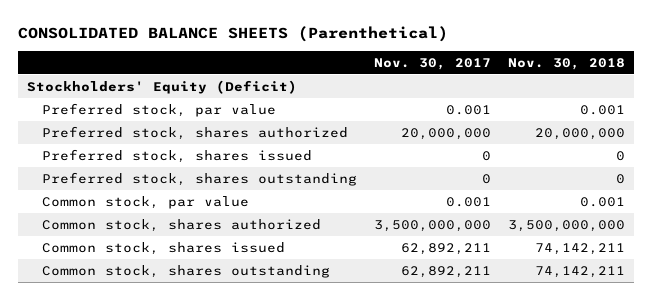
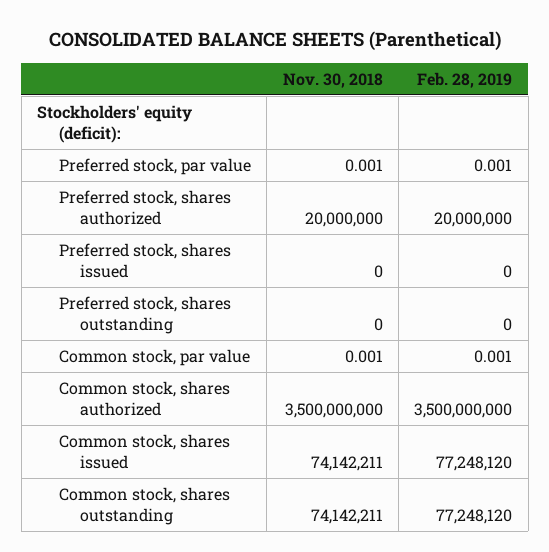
[374,57,492,70] Nov. 30, 2017 -> none
none -> [417,71,513,88] Feb. 28, 2019
[26,79,297,94] Stockholders' Equity (Deficit) -> [37,105,193,143] Stockholders' equity (deficit):

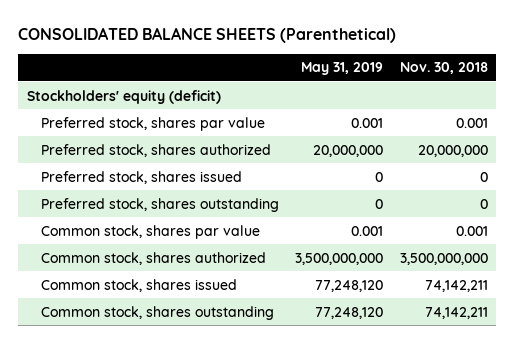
[417,71,513,88] Feb. 28, 2019 -> none
none -> [301,62,384,76] May 31, 2019
[37,105,193,143] Stockholders' equity (deficit): -> [26,89,221,104] Stockholders' equity (deficit)
[58,158,251,176] Preferred stock, par value -> [40,116,265,131] Preferred stock, shares par value
[58,349,250,367] Common stock, par value -> [40,224,260,239] Common stock, shares par value

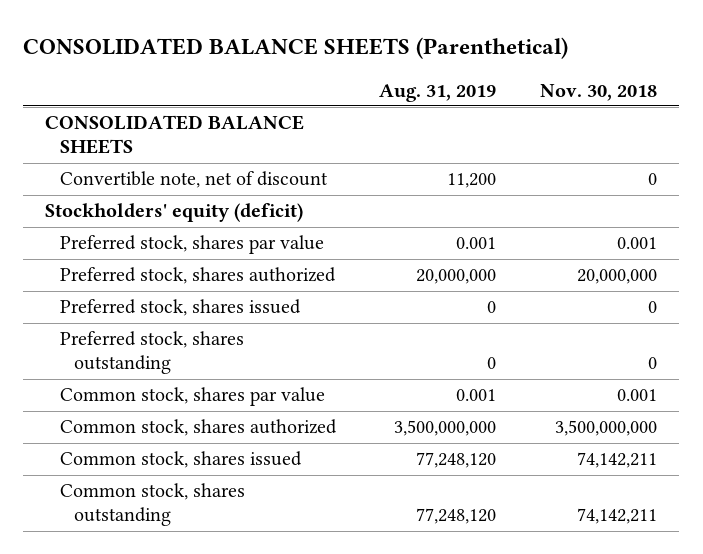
[301,62,384,76] May 31, 2019 -> none
none -> [379,83,497,102] Aug. 31, 2019
none -> [45,115,305,155] CONSOLIDATED BALANCE SHEETS
none -> [59,171,328,189] Convertible note, net of discount

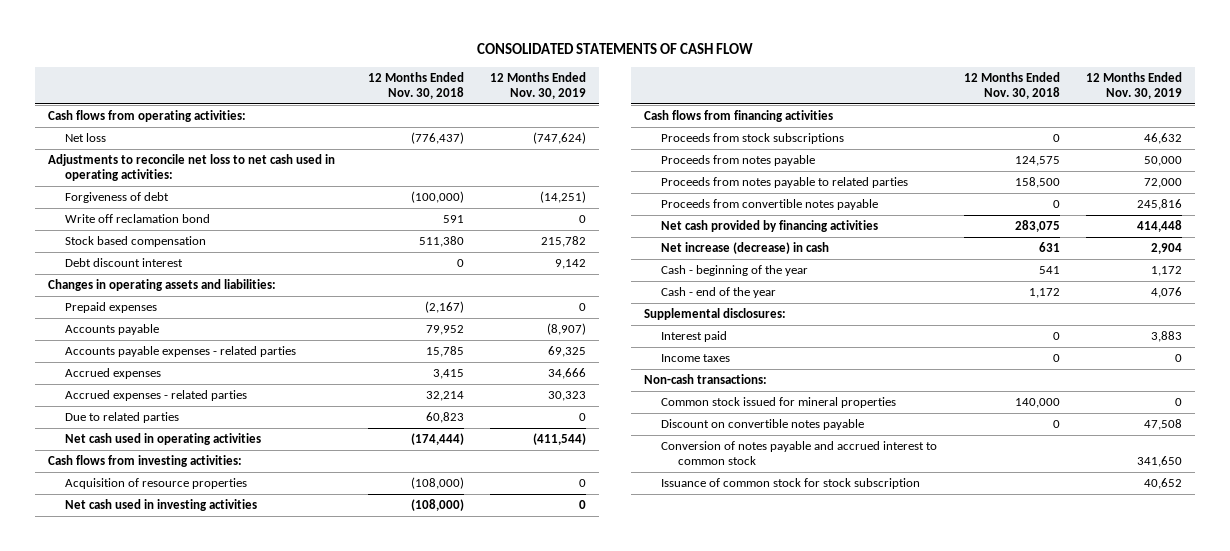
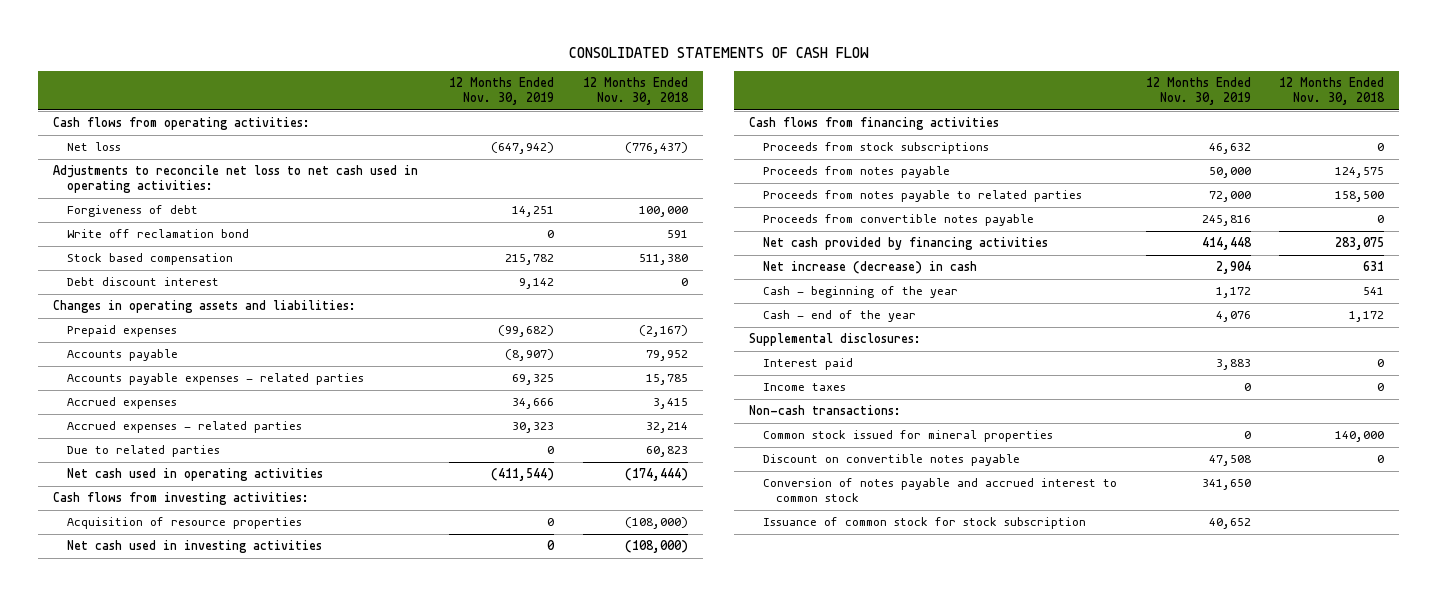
[533,132,587,145] (747,624) -> [491,142,555,155] (647,942)
[410,191,464,204] (100,000) -> [639,206,689,218] 100,000
[540,191,587,204] (14,251) -> [512,206,555,218] 14,251
[579,303,587,312] 0 -> [498,325,555,338] (99,682)

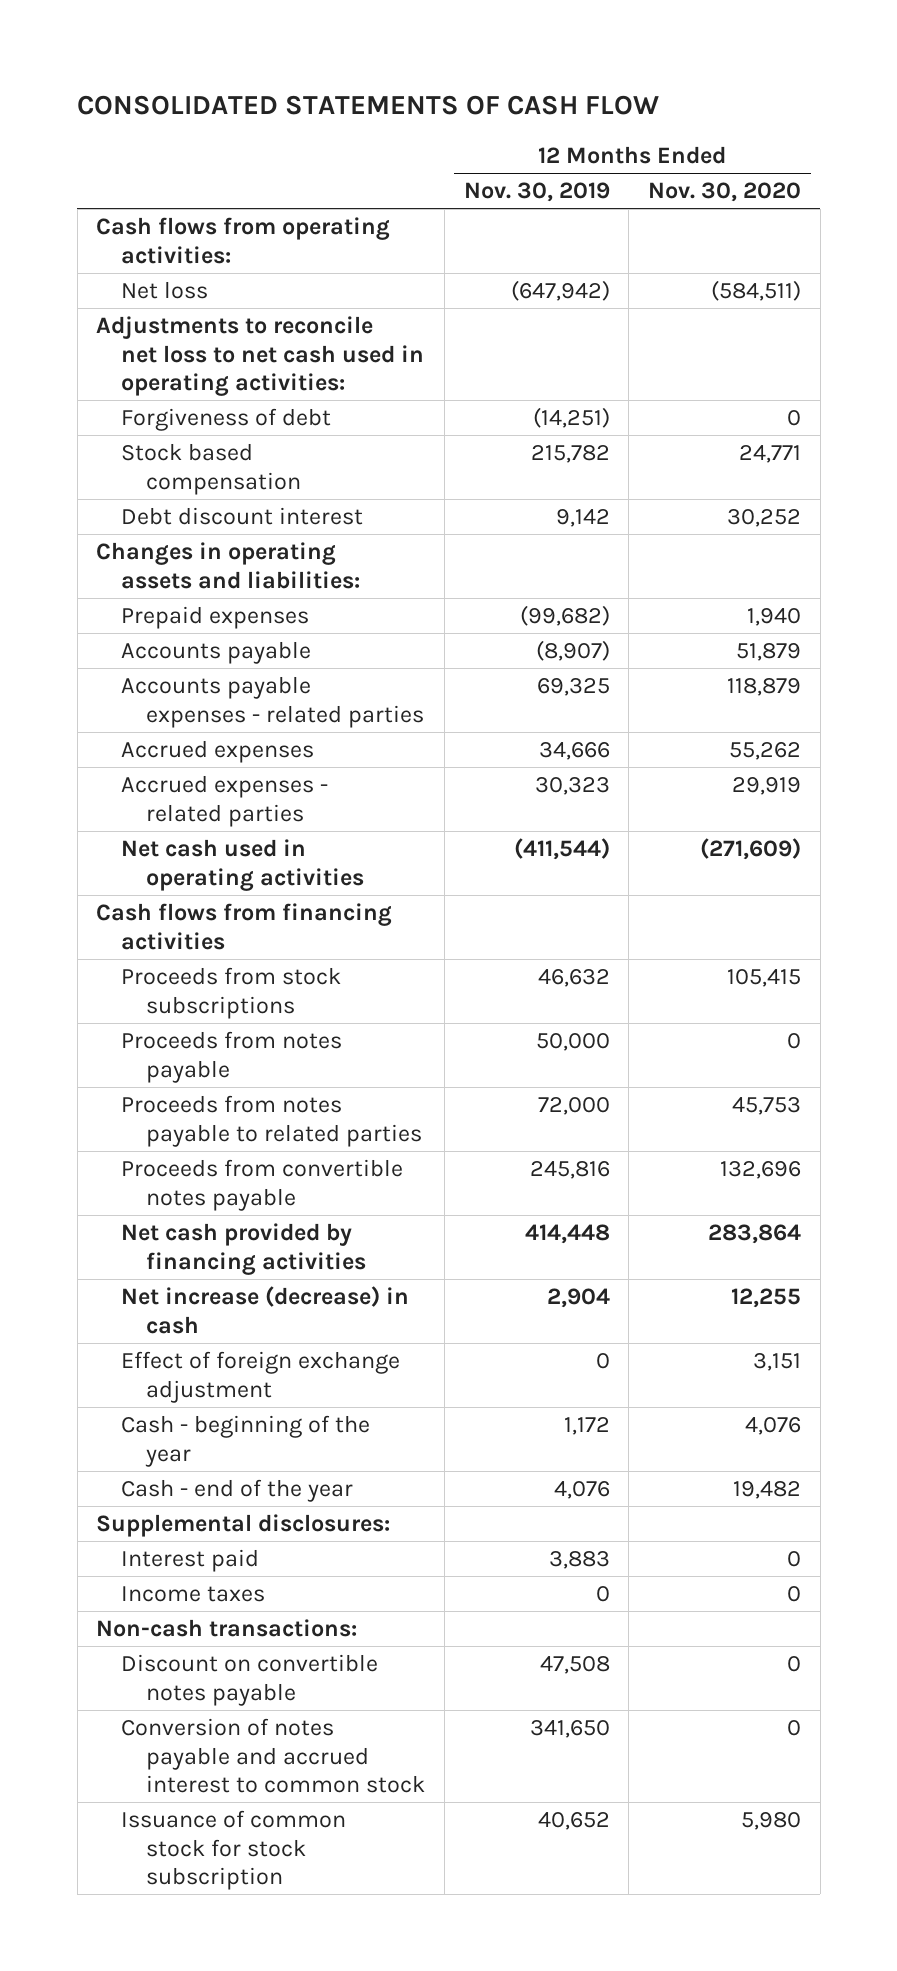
[583,77,690,105] 12 Months Ended Nov. 30, 2018 -> none
none -> [648,182,802,203] Nov. 30, 2020
[66,229,249,239] Write off reclamation bond -> none
[512,206,555,218] 14,251 -> [532,407,610,429] (14,251)
[66,445,220,458] Due to related parties -> none
[52,492,309,506] Cash flows from investing activities: -> none
[66,517,302,530] Acquisition of resource properties -> none
[66,540,322,554] Net cash used in investing activities -> none
none -> [121,1351,401,1403] Effect of foreign exchange adjustment
[762,430,1053,443] Common stock issued for mineral properties -> none

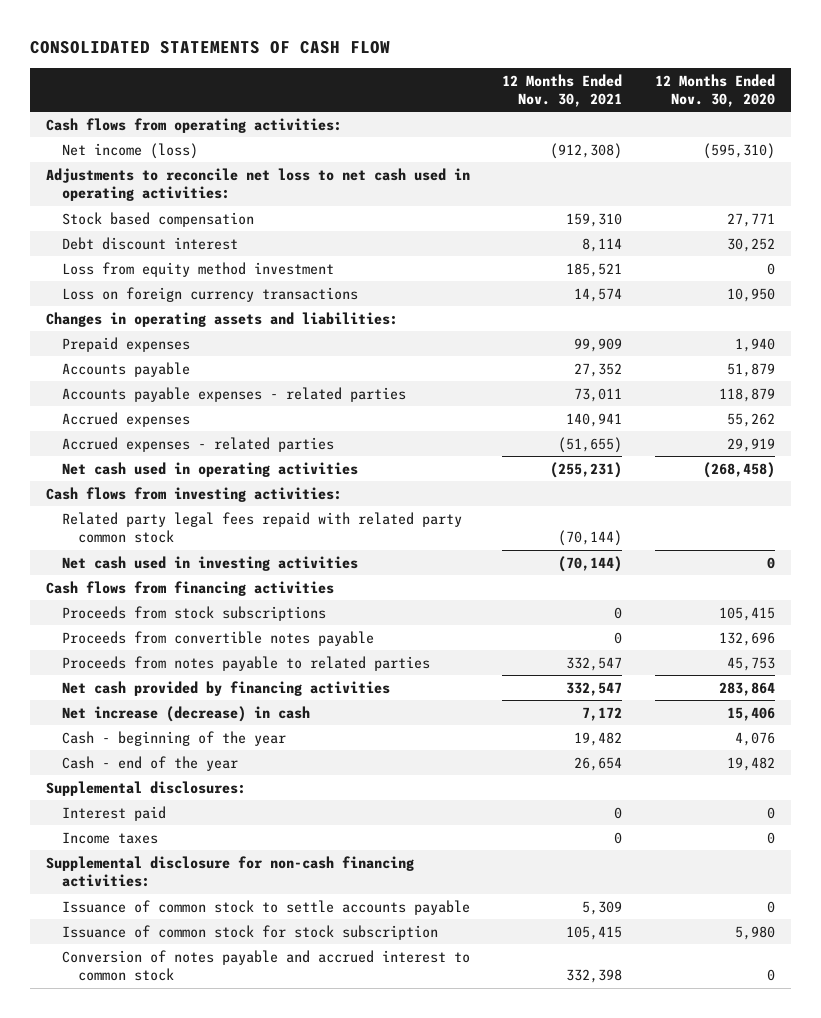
[463,182,610,203] Nov. 30, 2019 -> none
none -> [502,73,623,107] 12 Months Ended Nov. 30, 2021
[121,281,209,300] Net loss -> [62,142,199,159] Net income (loss)
[711,280,802,302] (584,511) -> [702,142,775,159] (595,310)
[121,408,332,432] Forgiveness of debt -> none
[739,445,802,464] 24,771 -> [726,212,775,227] 27,771
none -> [62,261,335,277] Loss from equity method investment
none -> [62,286,359,302] Loss on foreign currency transactions
[700,838,802,861] (271,609) -> [702,461,775,478] (268,458)
none -> [46,486,343,502] Cash flows from investing activities:
none -> [62,511,463,544] Related party legal fees repaid with related party common stock
none -> [62,555,359,571] Net cash used in investing activities
[121,1031,343,1083] Proceeds from notes payable -> none
[121,1095,423,1147] Proceeds from notes payable to related parties -> [62,655,431,671] Proceeds from notes payable to related parties
[121,1351,401,1403] Effect of foreign exchange adjustment -> none
[731,1288,802,1309] 12,255 -> [726,706,775,721] 15,406
[96,1619,358,1638] Non-cash transactions: -> none
[121,1654,379,1706] Discount on convertible notes payable -> none
none -> [46,855,415,888] Supplemental disclosure for non-cash financing activities:
none -> [62,899,471,915] Issuance of common stock to settle accounts payable
[121,1718,426,1794] Conversion of notes payable and accrued interest to common stock -> [62,949,471,982] Conversion of notes payable and accrued interest to common stock

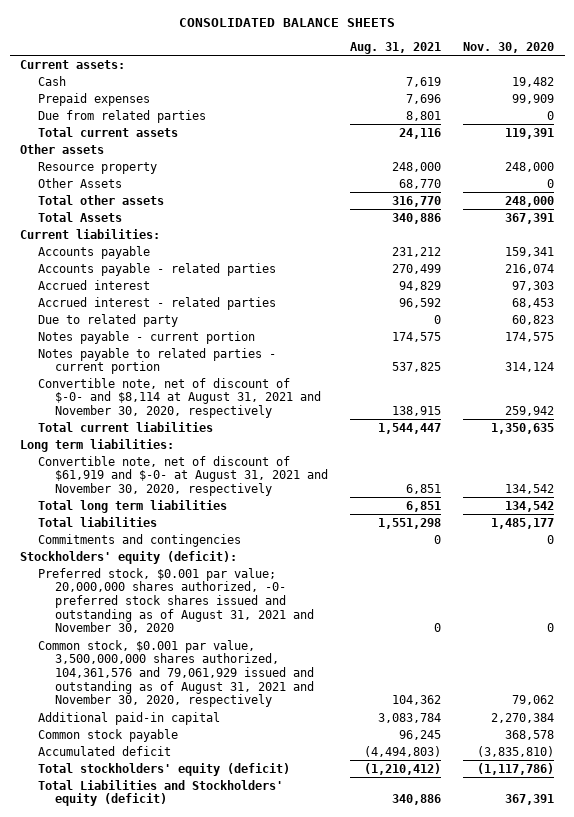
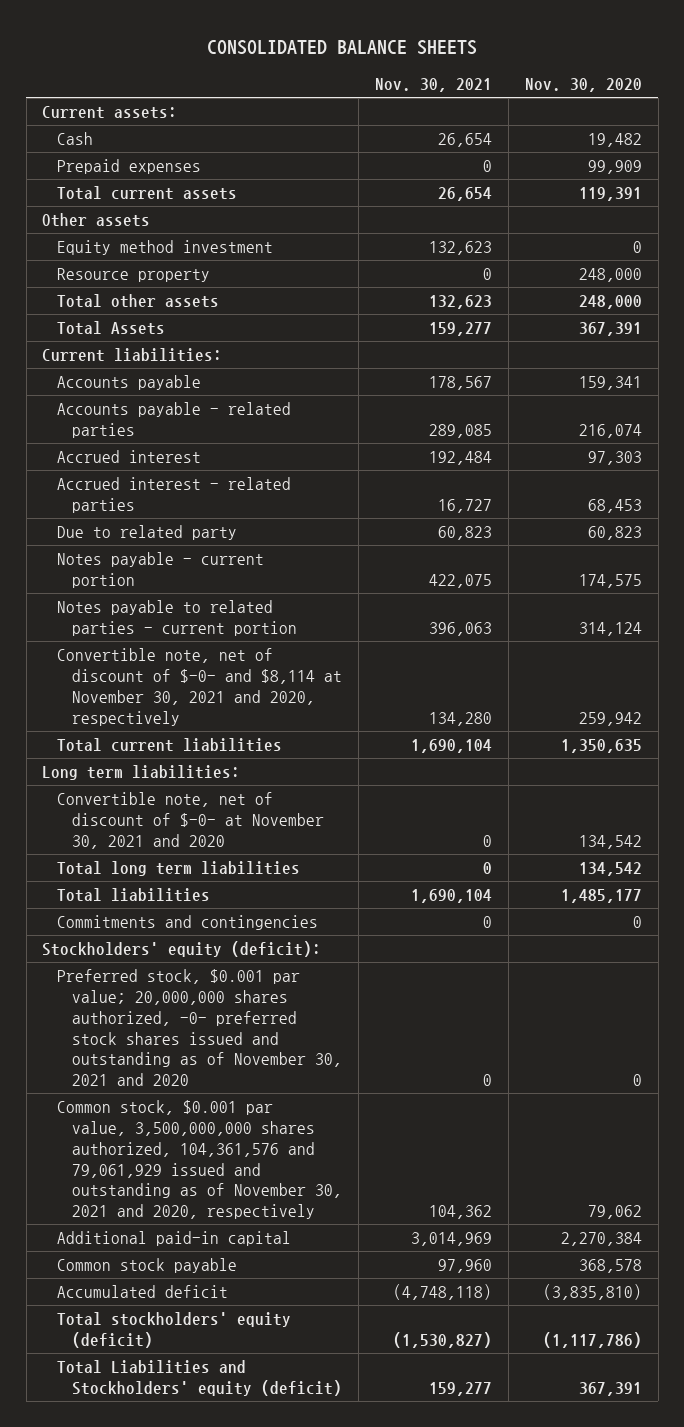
[350,42,442,55] Aug. 31, 2021 -> none
none -> [375,78,493,93] Nov. 30, 2021
[37,109,206,123] Due from related parties -> none
none -> [57,240,274,256] Equity method investment
[37,177,122,188] Other Assets -> none
[37,377,322,418] Convertible note, net of discount of $-0- and $8,114 at August 31, 2021 and November 30, 2020, respectively -> [57,648,343,726] Convertible note, net of discount of $-0- and $8,114 at November 30, 2021 and 2020, respectively
[37,455,329,496] Convertible note, net of discount of $61,919 and $-0- at August 31, 2021 and November 30, 2020, respectively -> [57,792,325,849] Convertible note, net of discount of $-0- at November 30, 2021 and 2020
[37,567,315,634] Preferred stock, $0.001 par value; 20,000,000 shares authorized, -0- preferred stock shares issued and outstanding as of August 31, 2021 and November 30, 2020 -> [57,969,343,1087] Preferred stock, $0.001 par value; 20,000,000 shares authorized, -0- preferred stock shares issued and outstanding as of November 30, 2021 and 2020
[37,639,315,708] Common stock, $0.001 par value, 3,500,000,000 shares authorized, 104,361,576 and 79,061,929 issued and outstanding as of August 31, 2021 and November 30, 2020, respectively -> [57,1100,343,1220] Common stock, $0.001 par value, 3,500,000,000 shares authorized, 104,361,576 and 79,061,929 issued and outstanding as of November 30, 2021 and 2020, respectively

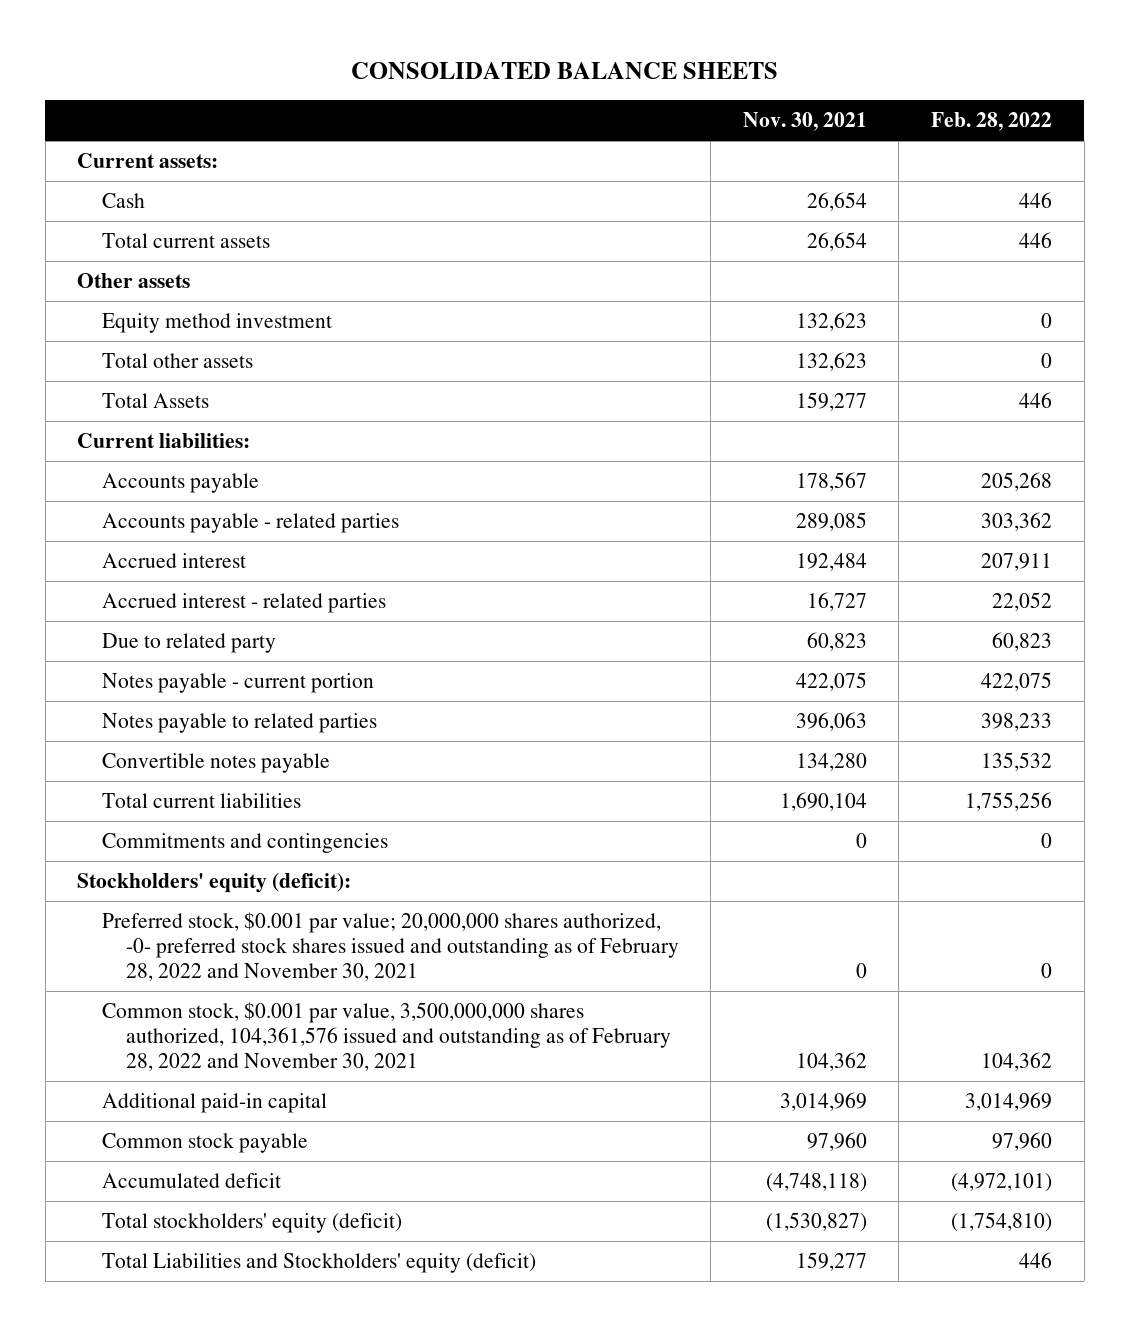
[524,78,642,93] Nov. 30, 2020 -> none
none -> [931,112,1053,132] Feb. 28, 2022
[57,159,202,175] Prepaid expenses -> none
[57,268,211,283] Resource property -> none
[57,600,298,636] Notes payable to related parties - current portion -> [101,713,377,734] Notes payable to related parties
[57,648,343,726] Convertible note, net of discount of $-0- and $8,114 at November 30, 2021 and 2020, respectively -> [101,753,330,774] Convertible notes payable
[42,765,241,781] Long term liabilities: -> none
[57,792,325,849] Convertible note, net of discount of $-0- at November 30, 2021 and 2020 -> none
[57,861,301,877] Total long term liabilities -> none
[57,888,211,903] Total liabilities -> none
[57,969,343,1087] Preferred stock, $0.001 par value; 20,000,000 shares authorized, -0- preferred stock shares issued and outstanding as of November 30, 2021 and 2020 -> [101,912,679,982] Preferred stock, $0.001 par value; 20,000,000 shares authorized, -0- preferred stock shares issued and outstanding as of February 28, 2022 and November 30, 2021
[57,1100,343,1220] Common stock, $0.001 par value, 3,500,000,000 shares authorized, 104,361,576 and 79,061,929 issued and outstanding as of November 30, 2021 and 2020, respectively -> [101,1002,671,1072] Common stock, $0.001 par value, 3,500,000,000 shares authorized, 104,361,576 issued and outstanding as of February 28, 2022 and November 30, 2021

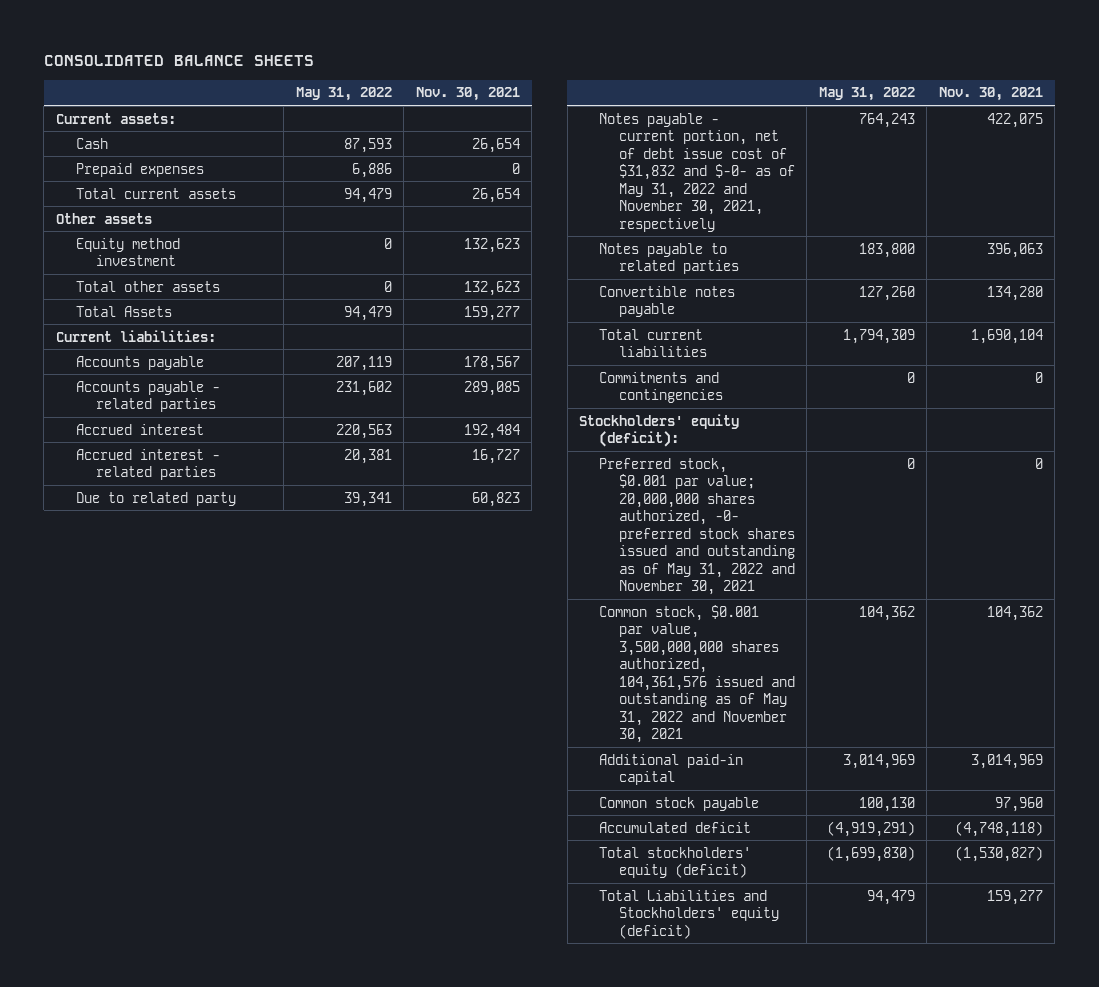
[931,112,1053,132] Feb. 28, 2022 -> none
none -> [295,87,392,102] May 31, 2022
none -> [75,162,204,177] Prepaid expenses
[101,673,374,694] Notes payable - current portion -> [598,112,795,232] Notes payable - current portion, net of debt issue cost of $31,832 and $-0- as of May 31, 2022 and November 30, 2021, respectively
[101,912,679,982] Preferred stock, $0.001 par value; 20,000,000 shares authorized, -0- preferred stock shares issued and outstanding as of February 28, 2022 and November 30, 2021 -> [598,457,795,596] Preferred stock, $0.001 par value; 20,000,000 shares authorized, -0- preferred stock shares issued and outstanding as of May 31, 2022 and November 30, 2021
[101,1002,671,1072] Common stock, $0.001 par value, 3,500,000,000 shares authorized, 104,361,576 issued and outstanding as of February 28, 2022 and November 30, 2021 -> [598,604,795,744] Common stock, $0.001 par value, 3,500,000,000 shares authorized, 104,361,576 issued and outstanding as of May 31, 2022 and November 30, 2021

